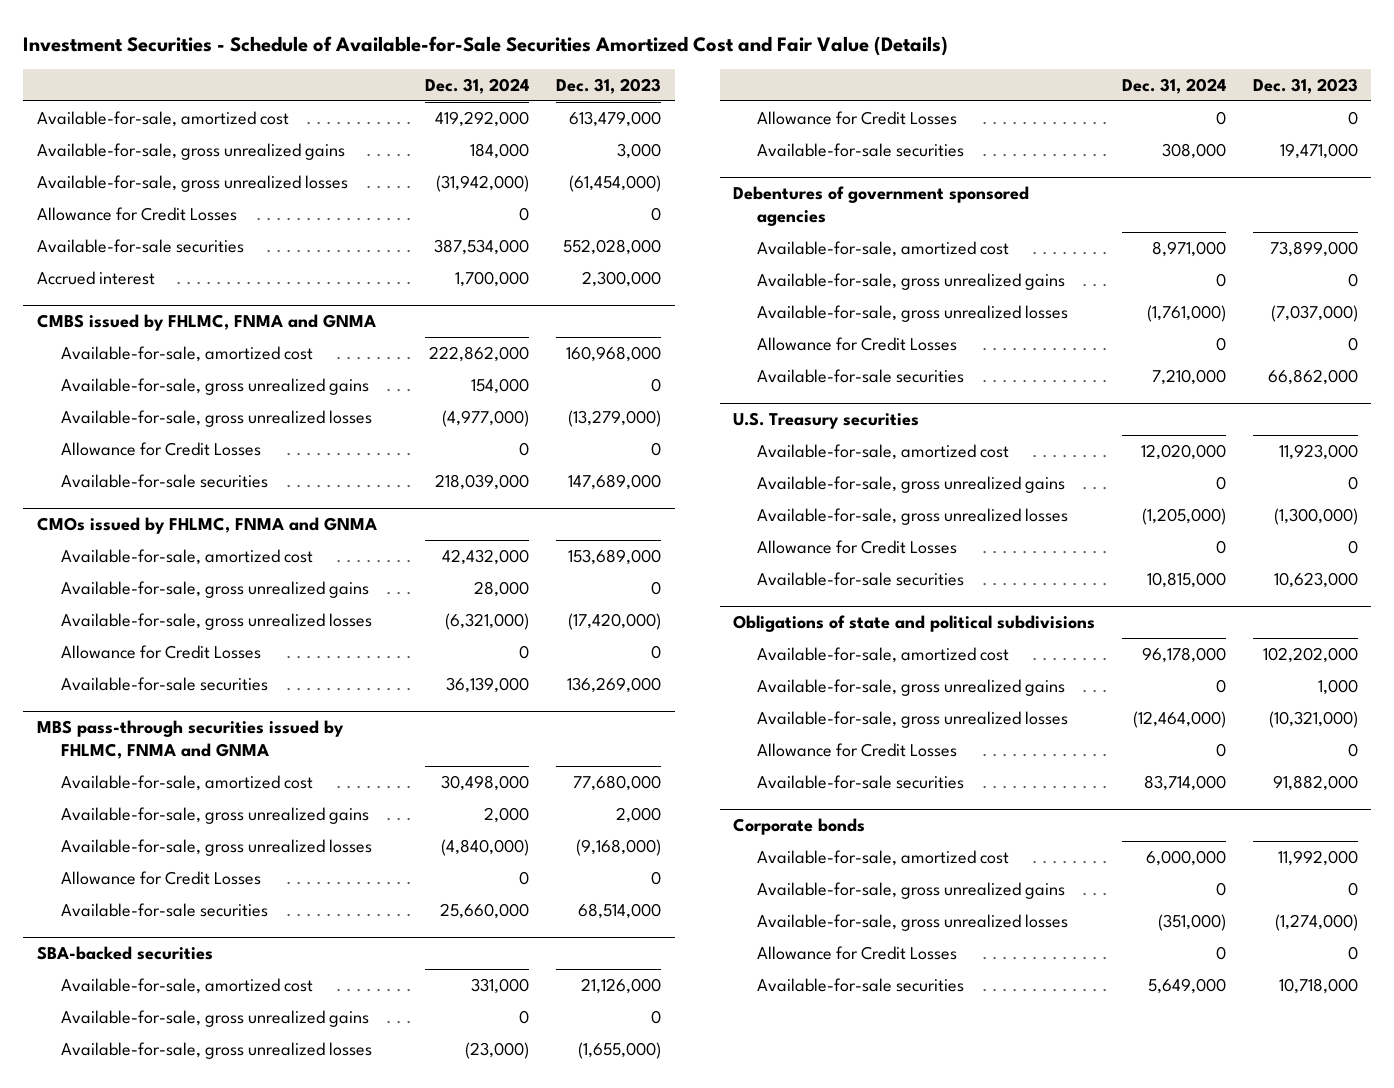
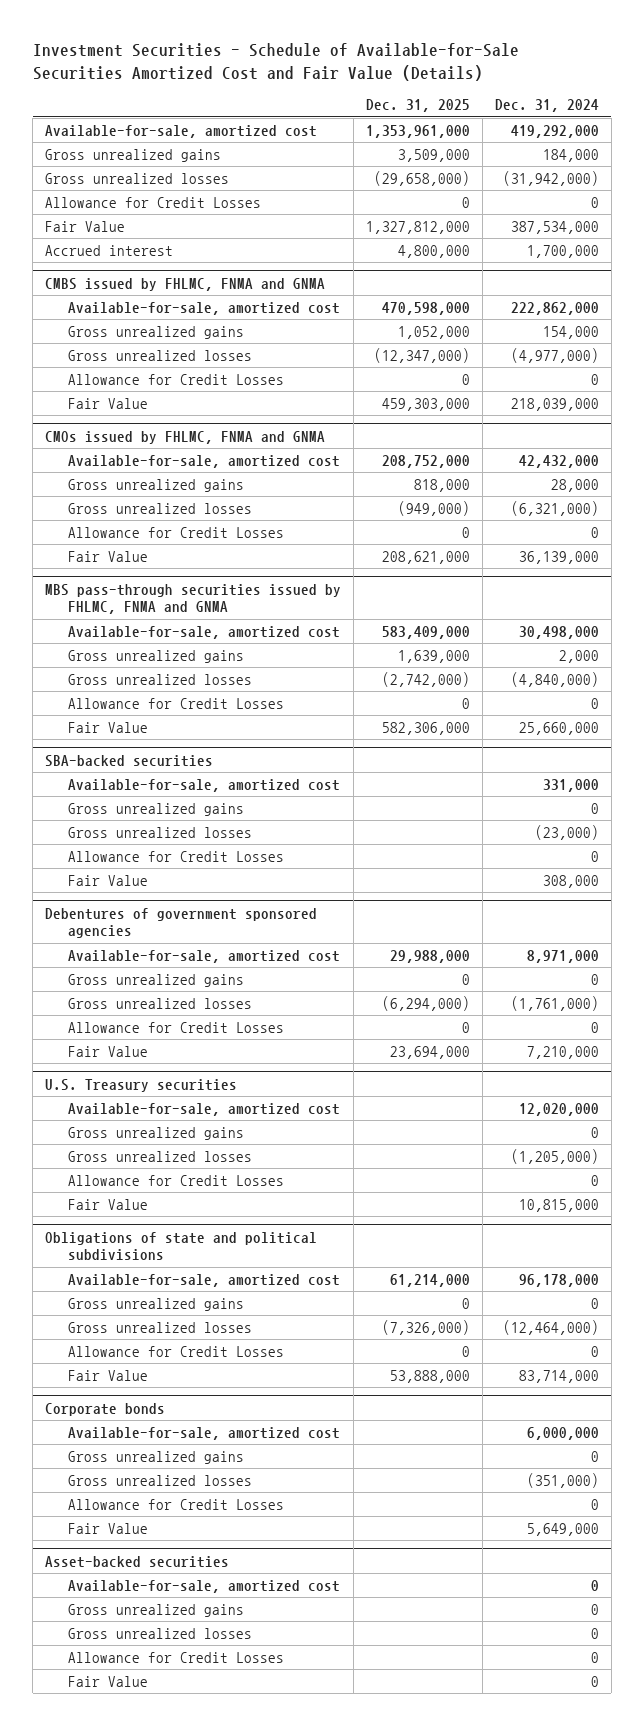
[556,77,662,94] Dec. 31, 2023 -> none
none -> [365,99,470,113] Dec. 31, 2025
[36,142,345,160] Available-for-sale, gross unrealized gains -> [45,148,222,162] Gross unrealized gains
[36,174,348,192] Available-for-sale, gross unrealized losses -> [45,172,230,184] Gross unrealized losses
[36,238,244,253] Available-for-sale securities -> [45,220,126,232] Fair Value
[60,377,369,395] Available-for-sale, gross unrealized gains -> [68,325,245,339] Gross unrealized gains
[60,409,372,427] Available-for-sale, gross unrealized losses -> [68,349,253,361] Gross unrealized losses
[60,473,268,488] Available-for-sale securities -> [68,397,149,409] Fair Value
[60,580,369,598] Available-for-sale, gross unrealized gains -> [68,478,245,492] Gross unrealized gains
[60,612,372,630] Available-for-sale, gross unrealized losses -> [68,502,253,514] Gross unrealized losses
[60,676,268,691] Available-for-sale securities -> [68,550,149,562] Fair Value
[60,806,369,824] Available-for-sale, gross unrealized gains -> [68,649,245,663] Gross unrealized gains
[60,838,372,856] Available-for-sale, gross unrealized losses -> [68,673,253,685] Gross unrealized losses
[60,902,268,917] Available-for-sale securities -> [68,721,149,733] Fair Value
[60,1009,369,1027] Available-for-sale, gross unrealized gains -> [68,802,245,816] Gross unrealized gains
[60,1041,372,1059] Available-for-sale, gross unrealized losses -> [68,826,253,838] Gross unrealized losses
[757,142,965,157] Available-for-sale securities -> [68,874,149,886] Fair Value
[757,272,1066,290] Available-for-sale, gross unrealized gains -> [68,973,245,987] Gross unrealized gains
[757,304,1069,322] Available-for-sale, gross unrealized losses -> [68,997,253,1009] Gross unrealized losses
[757,368,965,383] Available-for-sale securities -> [68,1045,149,1057] Fair Value
[757,475,1066,493] Available-for-sale, gross unrealized gains -> [68,1126,245,1140] Gross unrealized gains
[757,507,1069,525] Available-for-sale, gross unrealized losses -> [68,1150,253,1162] Gross unrealized losses
[757,571,965,586] Available-for-sale securities -> [68,1198,149,1210] Fair Value
[757,678,1066,696] Available-for-sale, gross unrealized gains -> [68,1297,245,1311] Gross unrealized gains
[757,710,1069,728] Available-for-sale, gross unrealized losses -> [68,1321,253,1333] Gross unrealized losses
[757,774,965,789] Available-for-sale securities -> [68,1369,149,1381] Fair Value
[757,881,1066,899] Available-for-sale, gross unrealized gains -> [68,1450,245,1464] Gross unrealized gains
[757,913,1069,931] Available-for-sale, gross unrealized losses -> [68,1474,253,1486] Gross unrealized losses
[757,977,965,992] Available-for-sale securities -> [68,1522,149,1534] Fair Value
none -> [45,1555,230,1568] Asset-backed securities
none -> [68,1579,341,1593] Available-for-sale, amortized cost
none -> [68,1603,245,1617] Gross unrealized gains
none -> [68,1627,253,1639] Gross unrealized losses
none -> [68,1651,285,1663] Allowance for Credit Losses
none -> [68,1675,149,1687] Fair Value

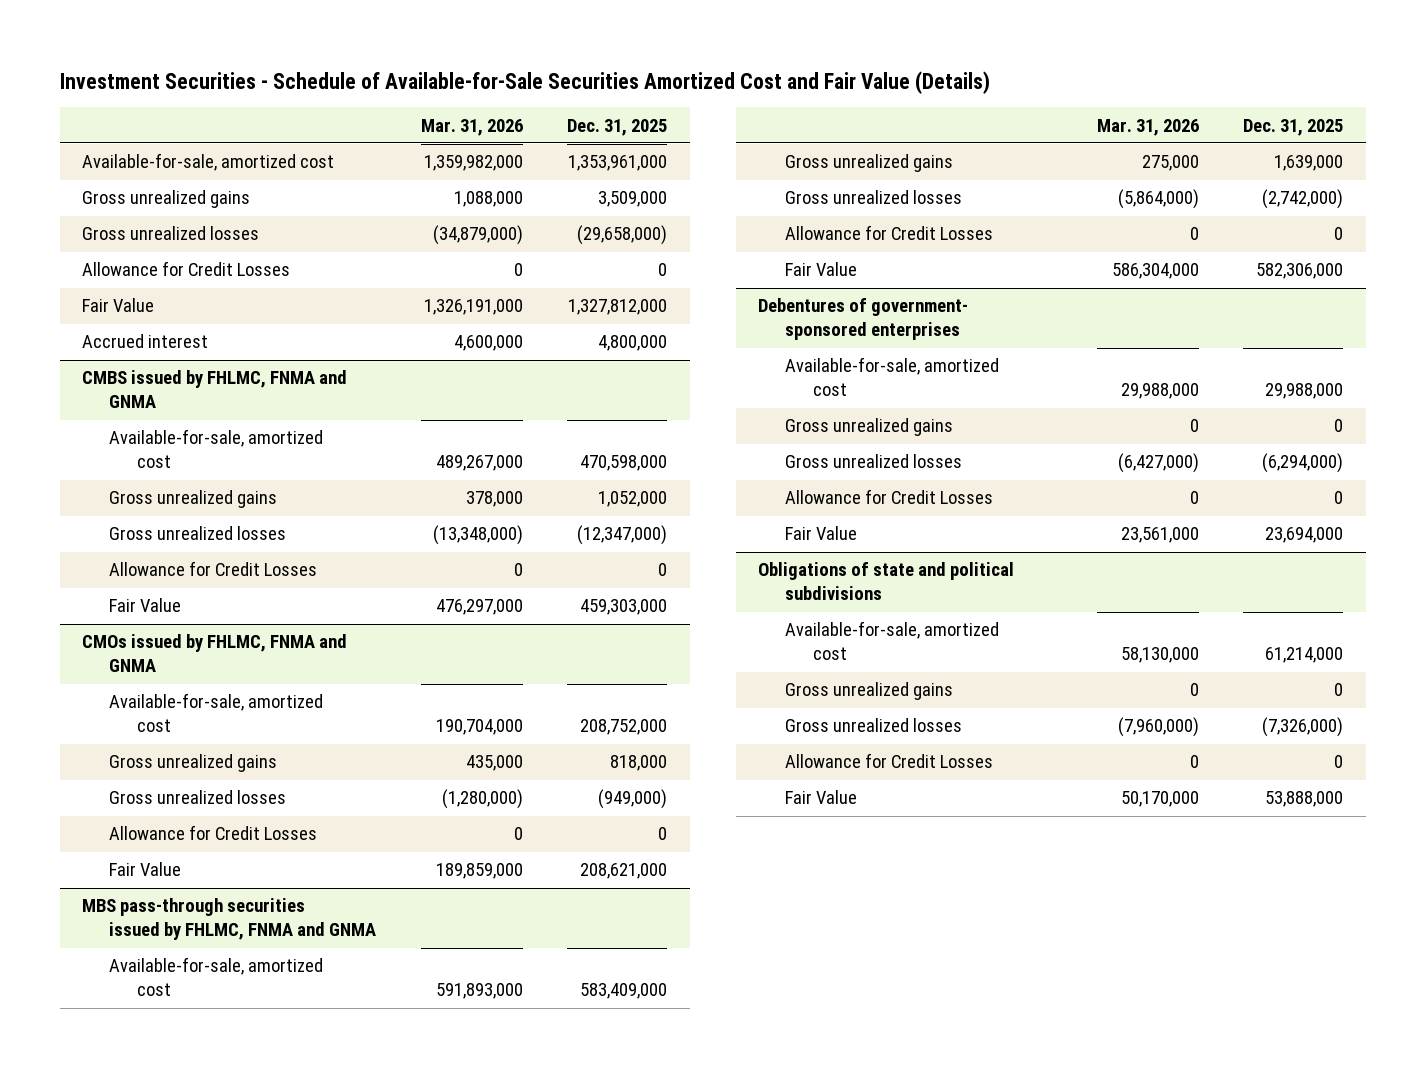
[494,99,599,113] Dec. 31, 2024 -> none
none -> [420,118,523,136] Mar. 31, 2026
[45,754,214,767] SBA-backed securities -> none
[68,778,341,792] Available-for-sale, amortized cost -> none
[68,802,245,816] Gross unrealized gains -> none
[68,826,253,838] Gross unrealized losses -> none
[68,850,285,862] Allowance for Credit Losses -> none
[68,874,149,886] Fair Value -> none
[45,907,318,939] Debentures of government sponsored agencies -> [758,298,969,341] Debentures of government- sponsored enterprises
[45,1078,238,1092] U.S. Treasury securities -> none
[68,1102,341,1116] Available-for-sale, amortized cost -> none
[68,1126,245,1140] Gross unrealized gains -> none
[68,1150,253,1162] Gross unrealized losses -> none
[68,1174,285,1186] Allowance for Credit Losses -> none
[68,1198,149,1210] Fair Value -> none
[45,1402,166,1416] Corporate bonds -> none
[68,1426,341,1440] Available-for-sale, amortized cost -> none
[68,1450,245,1464] Gross unrealized gains -> none
[68,1474,253,1486] Gross unrealized losses -> none
[68,1498,285,1510] Allowance for Credit Losses -> none
[68,1522,149,1534] Fair Value -> none
[45,1555,230,1568] Asset-backed securities -> none
[68,1579,341,1593] Available-for-sale, amortized cost -> none
[68,1603,245,1617] Gross unrealized gains -> none
[68,1627,253,1639] Gross unrealized losses -> none
[68,1651,285,1663] Allowance for Credit Losses -> none
[68,1675,149,1687] Fair Value -> none

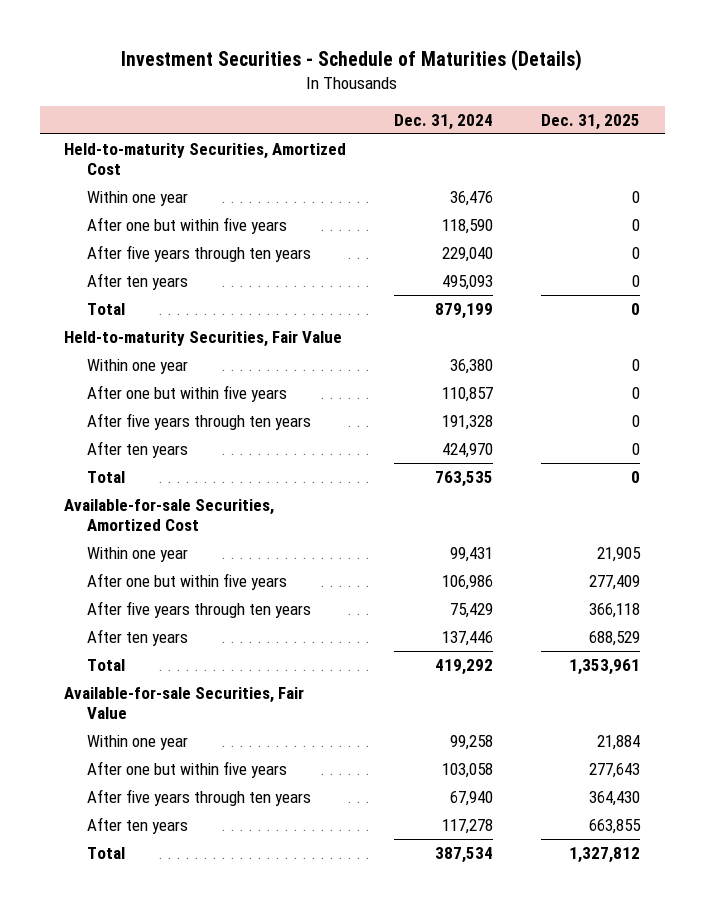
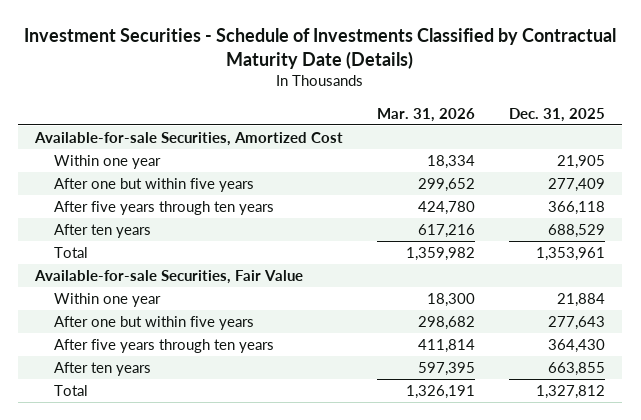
[121,49,583,72] Investment Securities - Schedule of Maturities (Details) -> [24,28,617,69] Investment Securities - Schedule of Investments Classified by Contractual Maturity Date (Details)
[394,114,494,131] Dec. 31, 2024 -> none
none -> [377,107,476,122] Mar. 31, 2026
[63,142,346,176] Held-to-maturity Securities, Amortized Cost -> none
[86,190,188,206] Within one year -> none
[86,216,287,234] After one but within five years -> none
[86,244,311,262] After five years through ten years -> none
[86,272,188,290] After ten years -> none
[86,302,125,315] Total -> none
[63,330,342,347] Held-to-maturity Securities, Fair Value -> none
[86,358,188,374] Within one year -> none
[86,384,287,402] After one but within five years -> none
[86,412,311,430] After five years through ten years -> none
[86,440,188,458] After ten years -> none
[86,470,125,483] Total -> none

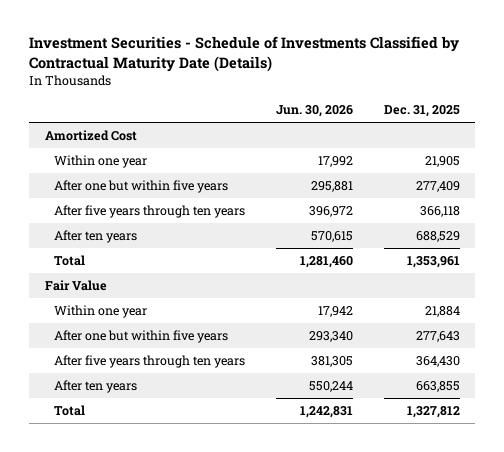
[377,107,476,122] Mar. 31, 2026 -> none
none -> [275,105,353,118] Jun. 30, 2026
[34,132,344,147] Available-for-sale Securities, Amortized Cost -> [44,130,137,142] Amortized Cost
[34,270,304,285] Available-for-sale Securities, Fair Value -> [44,280,107,292] Fair Value

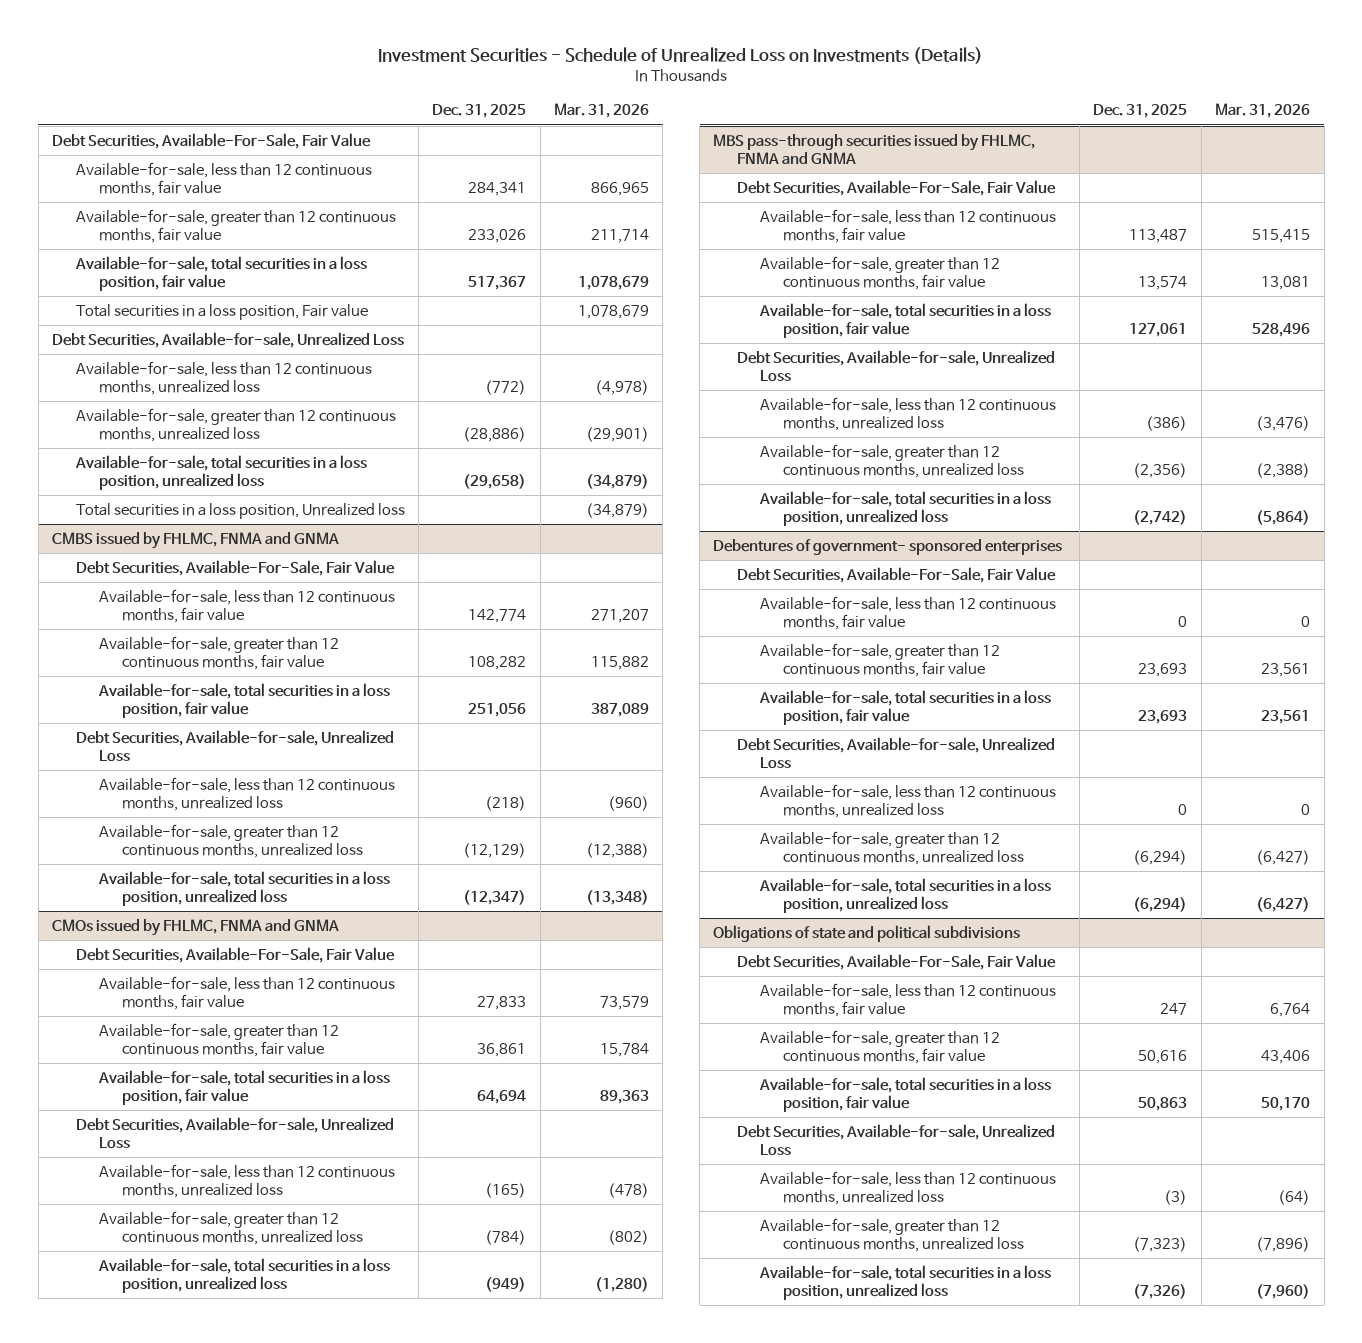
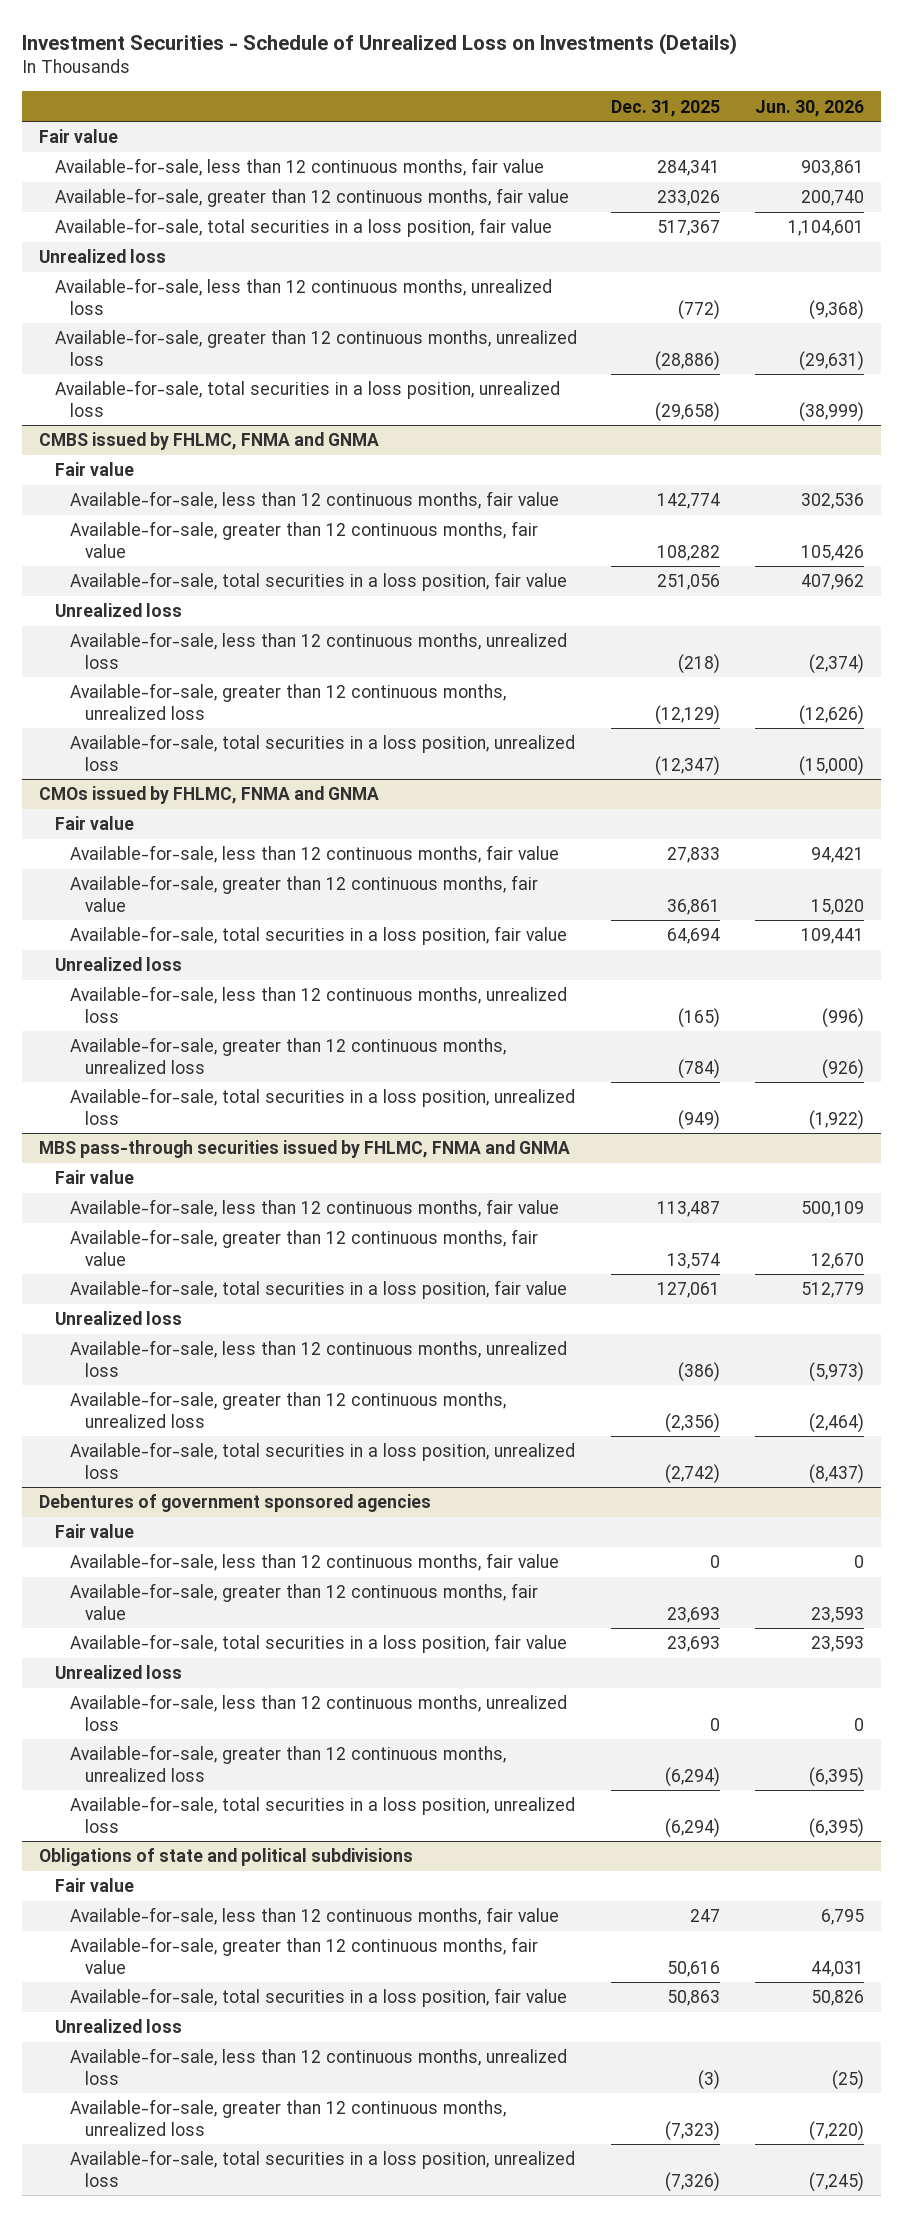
[553,103,649,119] Mar. 31, 2026 -> none
none -> [754,99,864,117] Jun. 30, 2026
[52,132,372,149] Debt Securities, Available-For-Sale, Fair Value -> [39,129,119,144] Fair value
[75,303,368,320] Total securities in a loss position, Fair value -> none
[52,331,405,348] Debt Securities, Available-for-sale, Unrealized Loss -> [39,249,167,264] Unrealized loss
[75,502,405,519] Total securities in a loss position, Unrealized loss -> none
[75,559,395,576] Debt Securities, Available-For-Sale, Fair Value -> [54,462,134,477] Fair value
[75,729,394,763] Debt Securities, Available-for-sale, Unrealized Loss -> [54,603,182,618] Unrealized loss
[75,946,395,963] Debt Securities, Available-For-Sale, Fair Value -> [54,816,134,831] Fair value
[75,1116,394,1150] Debt Securities, Available-for-sale, Unrealized Loss -> [54,957,182,972] Unrealized loss
[736,179,1056,196] Debt Securities, Available-For-Sale, Fair Value -> [54,1170,134,1185] Fair value
[736,349,1055,383] Debt Securities, Available-for-sale, Unrealized Loss -> [54,1311,182,1326] Unrealized loss
[713,538,1063,555] Debentures of government- sponsored enterprises -> [39,1494,432,1513] Debentures of government sponsored agencies
[736,566,1056,583] Debt Securities, Available-For-Sale, Fair Value -> [54,1524,134,1539] Fair value
[736,736,1055,770] Debt Securities, Available-for-sale, Unrealized Loss -> [54,1665,182,1680] Unrealized loss
[736,953,1056,970] Debt Securities, Available-For-Sale, Fair Value -> [54,1878,134,1893] Fair value
[736,1123,1055,1157] Debt Securities, Available-for-sale, Unrealized Loss -> [54,2019,182,2034] Unrealized loss

